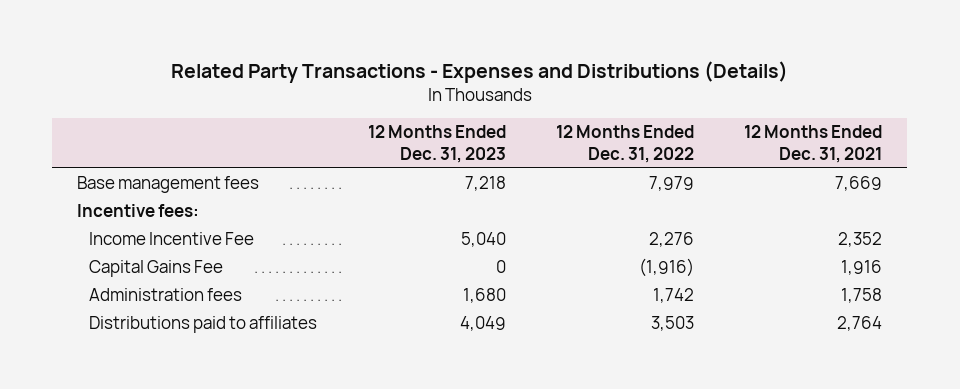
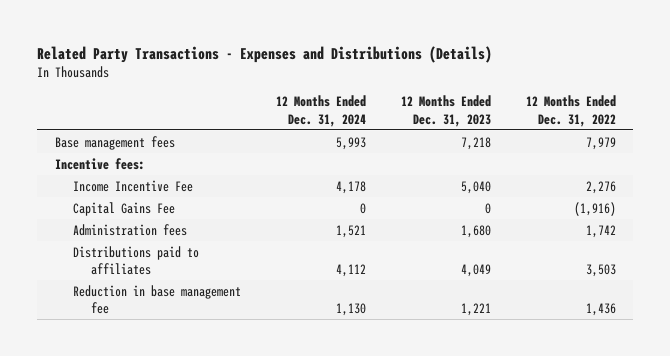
[744,124,883,163] 12 Months Ended Dec. 31, 2021 -> none
none -> [275,95,366,127] 12 Months Ended Dec. 31, 2024
none -> [72,284,241,314] Reduction in base management fee

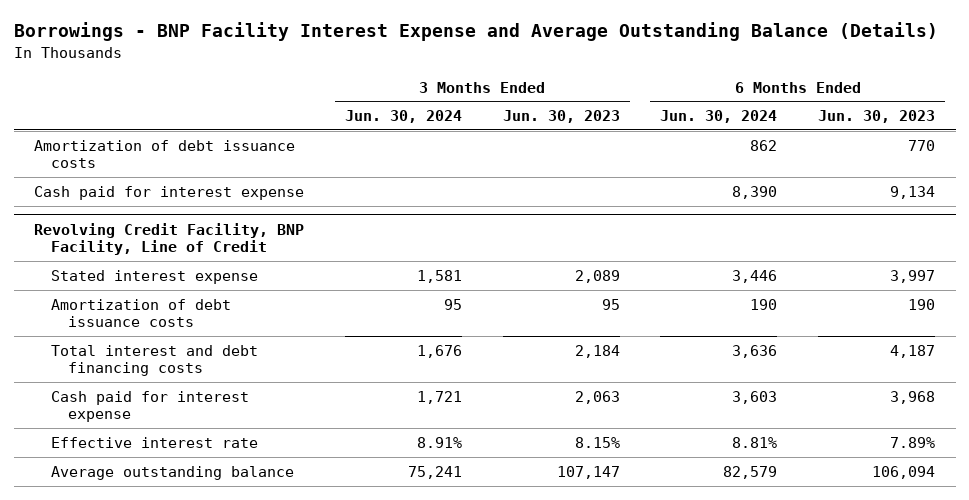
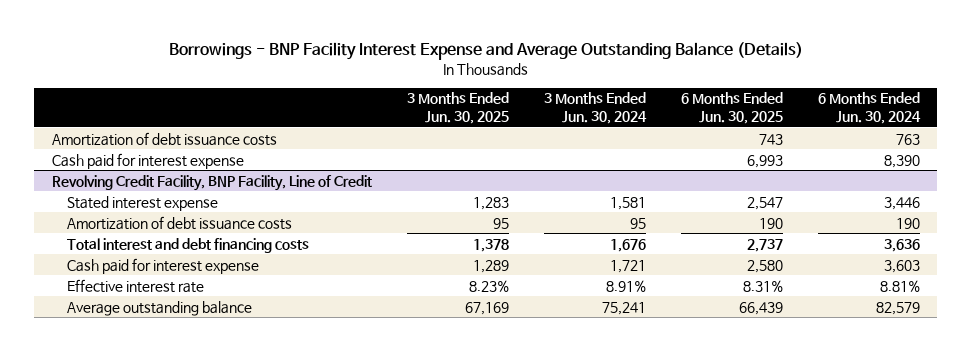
[502,110,620,124] Jun. 30, 2023 -> none
[818,110,936,124] Jun. 30, 2023 -> none
none -> [406,92,509,124] 3 Months Ended Jun. 30, 2025
none -> [680,92,783,124] 6 Months Ended Jun. 30, 2025
[750,139,778,151] 862 -> [895,133,920,145] 763

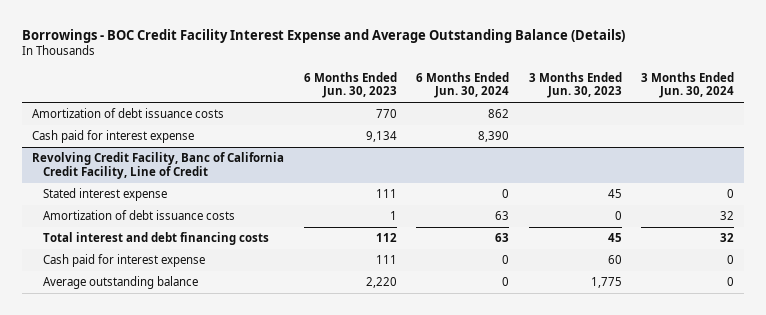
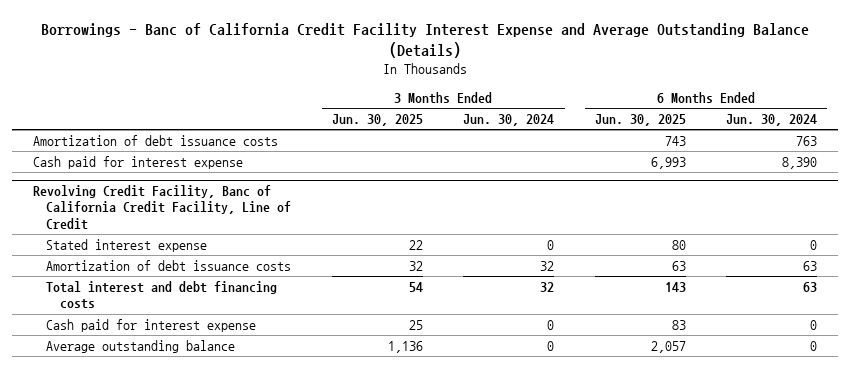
[22,28,626,43] Borrowings - BOC Credit Facility Interest Expense and Average Outstanding Balance (Details) -> [41,22,810,58] Borrowings - Banc of California Credit Facility Interest Expense and Average Outstanding Balance (Details)
[303,71,397,98] 6 Months Ended Jun. 30, 2023 -> none
[528,71,622,98] 3 Months Ended Jun. 30, 2023 -> none
none -> [331,114,423,127] Jun. 30, 2025
none -> [594,114,686,127] Jun. 30, 2025
[488,109,510,119] 862 -> [796,136,818,147] 763

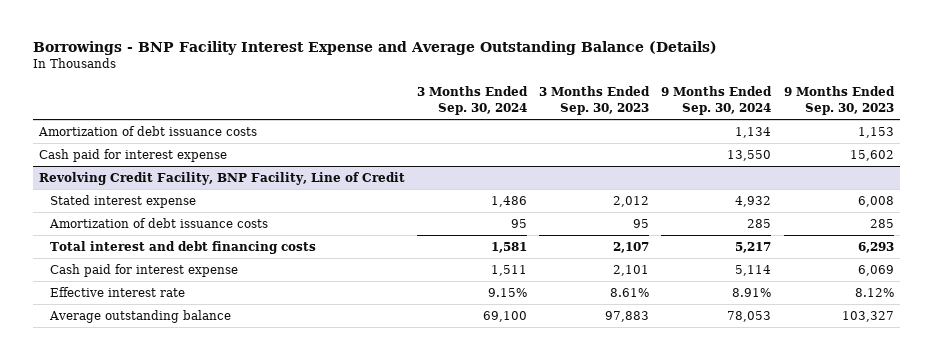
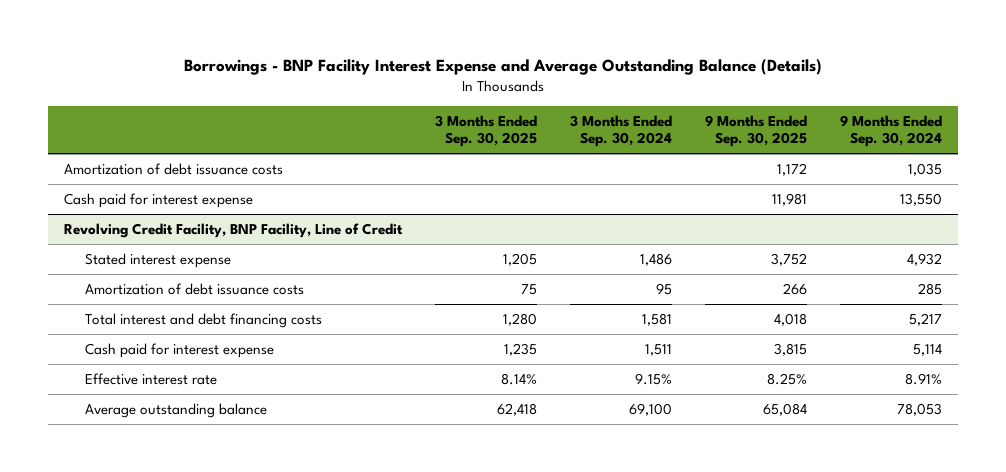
[539,86,651,115] 3 Months Ended Sep. 30, 2023 -> none
[783,86,895,115] 9 Months Ended Sep. 30, 2023 -> none
none -> [435,114,538,148] 3 Months Ended Sep. 30, 2025
none -> [704,114,807,148] 9 Months Ended Sep. 30, 2025
[735,127,772,139] 1,134 -> [907,162,942,176] 1,035

